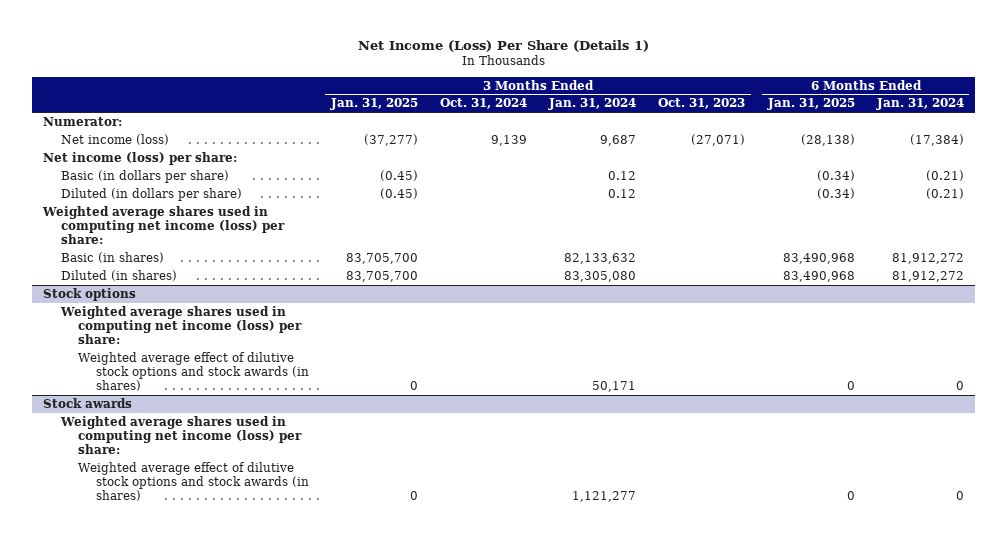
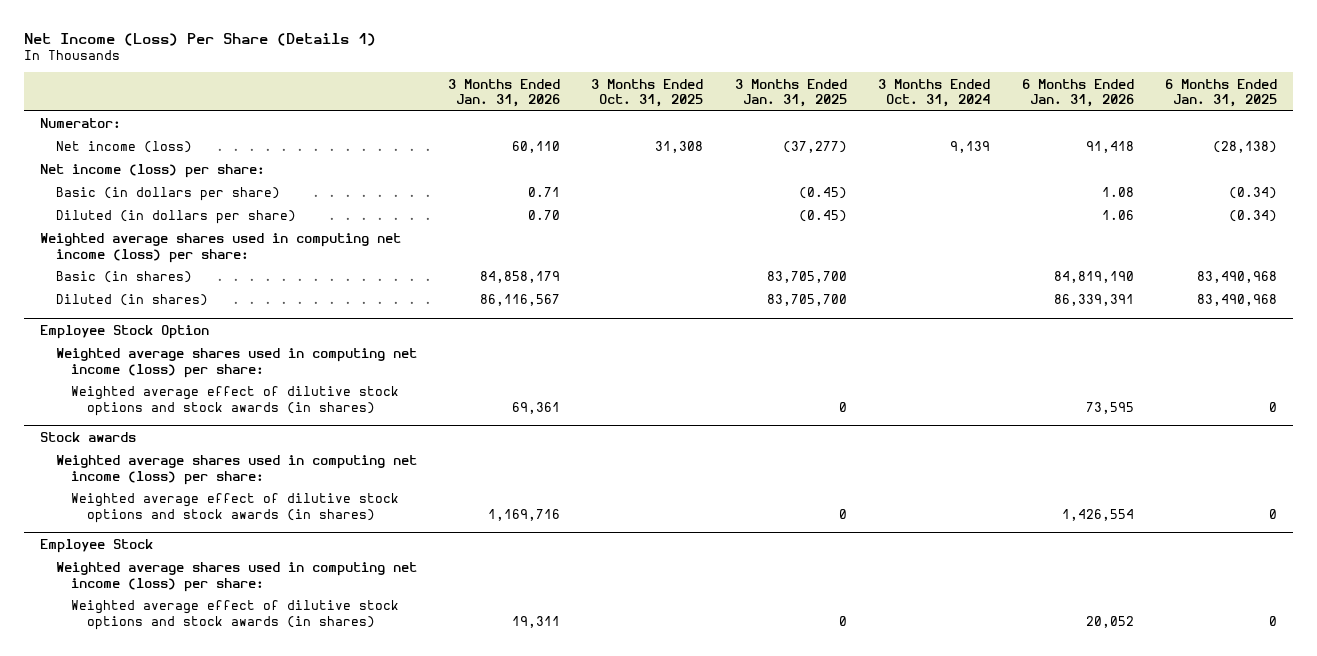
[548,98,637,111] Jan. 31, 2024 -> none
[658,98,746,110] Oct. 31, 2023 -> none
[875,98,964,111] Jan. 31, 2024 -> none
none -> [448,78,561,108] 3 Months Ended Jan. 31, 2026
none -> [591,78,704,108] 3 Months Ended Oct. 31, 2025
none -> [1021,78,1134,108] 6 Months Ended Jan. 31, 2026
[43,288,137,302] Stock options -> [40,324,210,339] Employee Stock Option
none -> [40,538,154,553] Employee Stock
none -> [55,562,417,592] Weighted average shares used in computing net income (loss) per share:
none -> [71,600,400,630] Weighted average effect of dilutive stock options and stock awards (in shares)

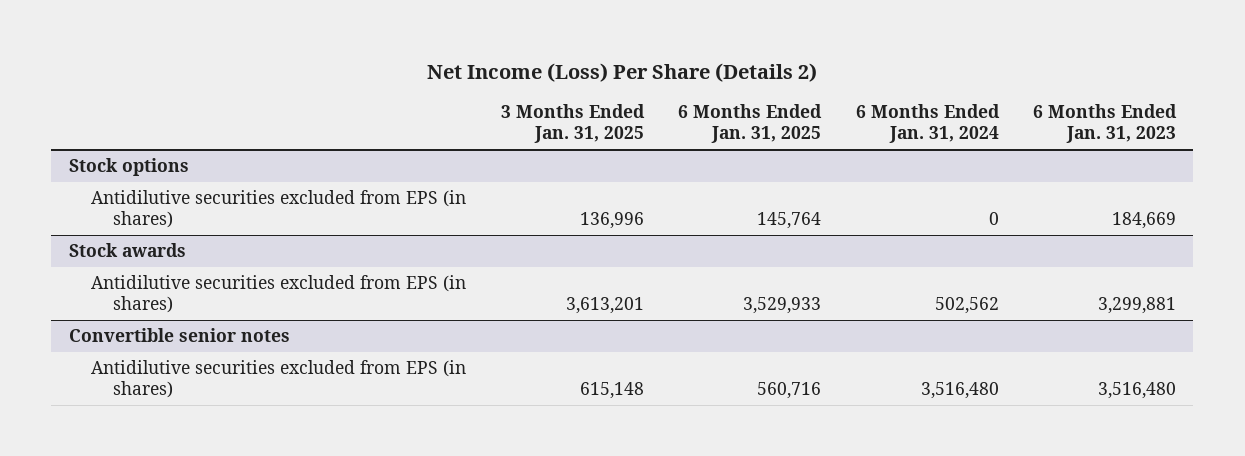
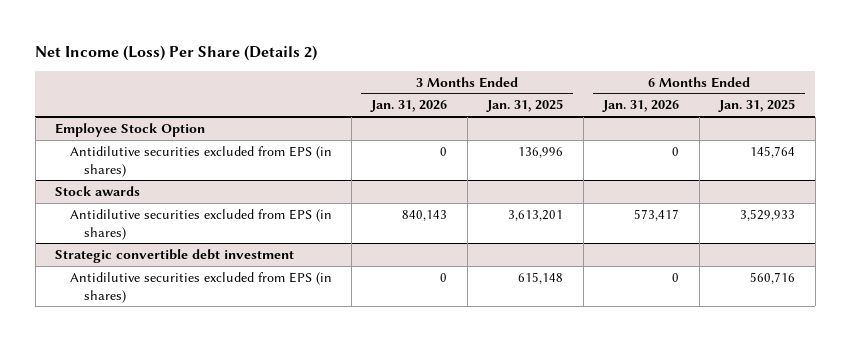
[855,104,1000,144] 6 Months Ended Jan. 31, 2024 -> none
[1033,104,1178,144] 6 Months Ended Jan. 31, 2023 -> none
none -> [370,100,448,113] Jan. 31, 2026
none -> [602,100,680,113] Jan. 31, 2026
[68,158,189,177] Stock options -> [55,122,206,137] Employee Stock Option
[68,328,290,343] Convertible senior notes -> [55,248,295,263] Strategic convertible debt investment

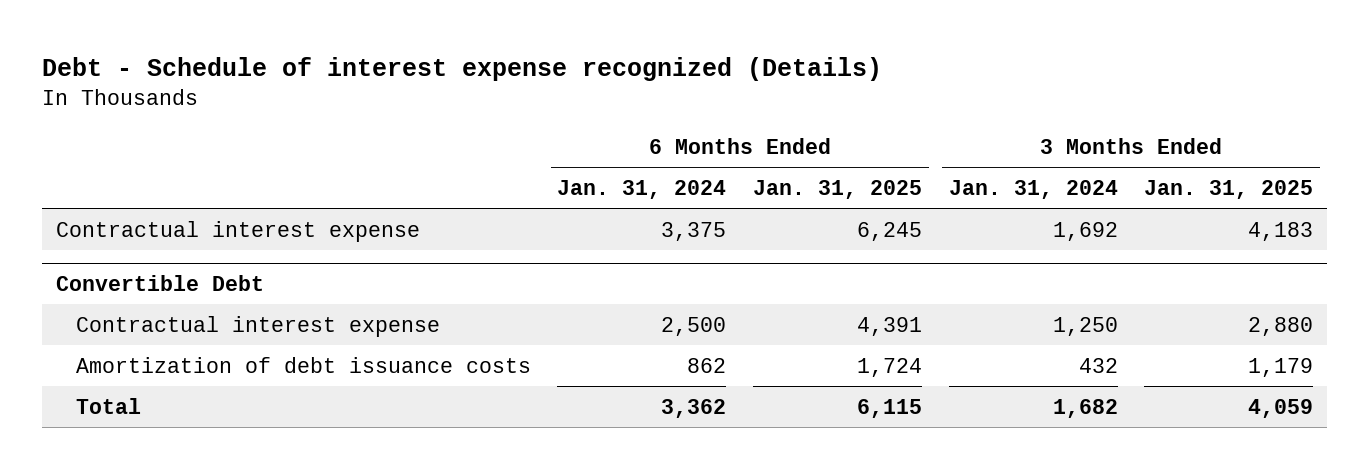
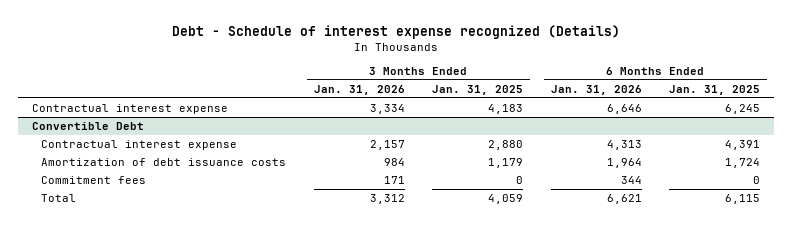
[557,179,727,199] Jan. 31, 2024 -> none
[948,179,1118,199] Jan. 31, 2024 -> none
none -> [313,84,405,95] Jan. 31, 2026
none -> [550,84,642,95] Jan. 31, 2026
none -> [40,176,146,185] Commitment fees

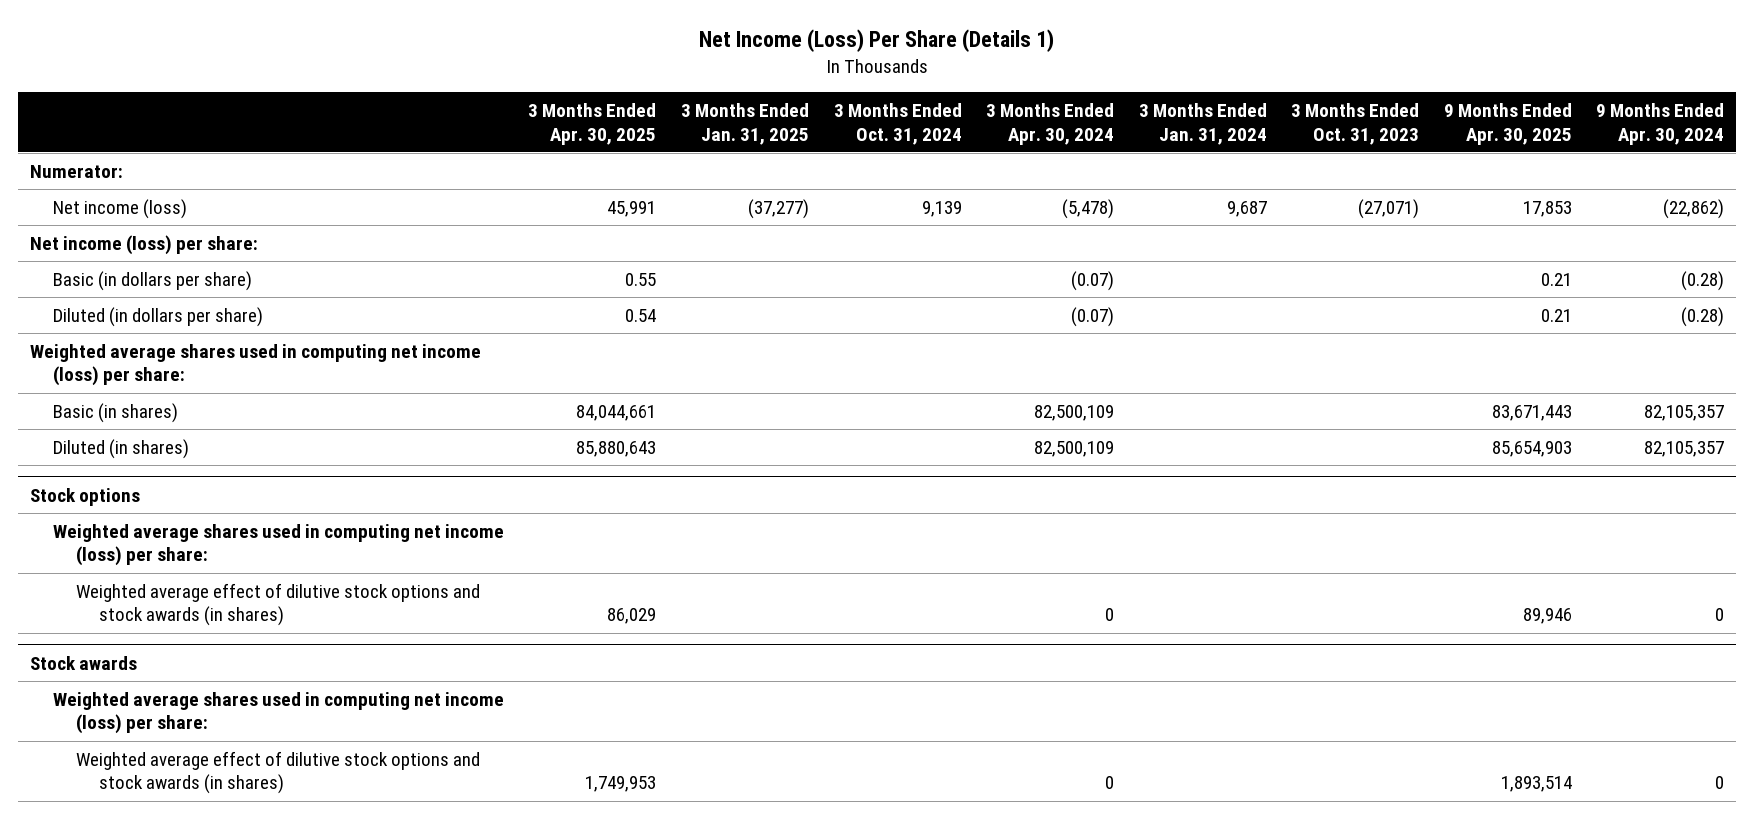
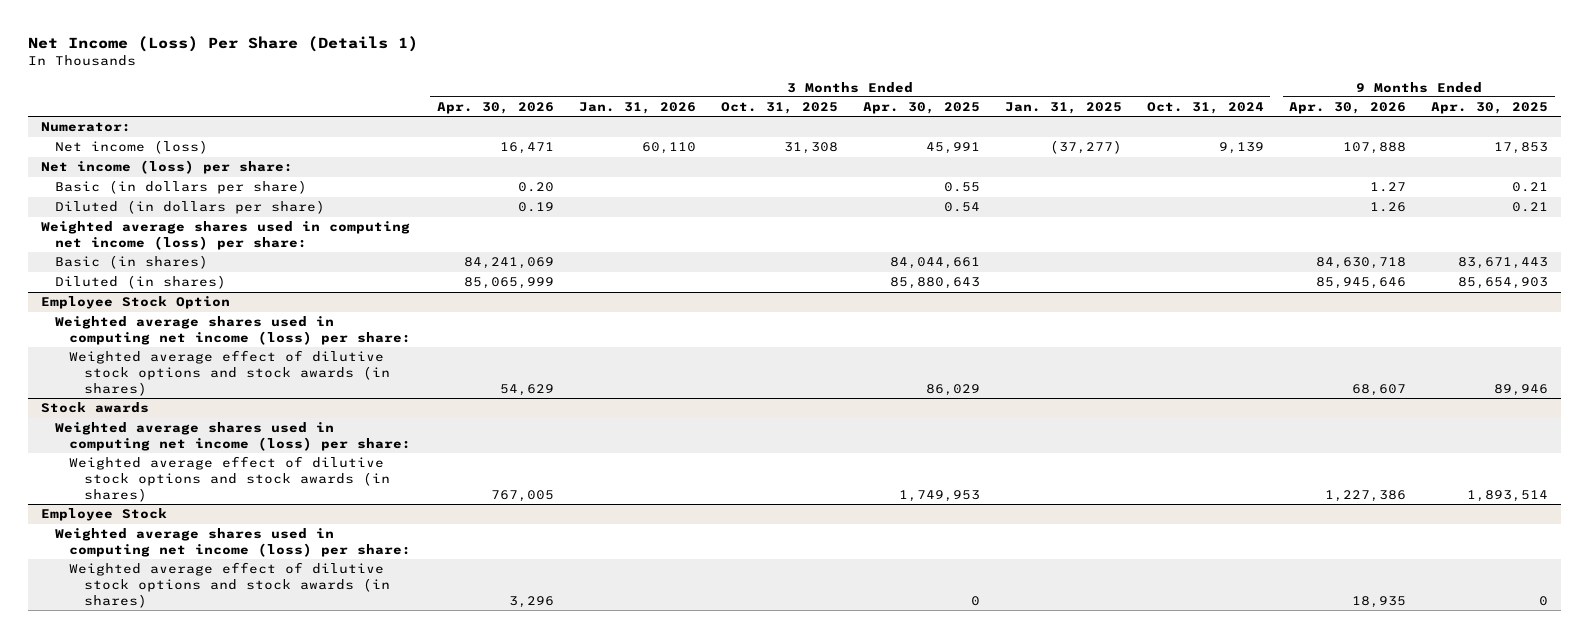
[986,102,1115,145] 3 Months Ended Apr. 30, 2024 -> none
[1138,102,1267,145] 3 Months Ended Jan. 31, 2024 -> none
[1291,102,1420,145] 3 Months Ended Oct. 31, 2023 -> none
[1596,102,1725,145] 9 Months Ended Apr. 30, 2024 -> none
none -> [436,102,554,115] Apr. 30, 2026
none -> [578,102,696,115] Jan. 31, 2026
none -> [720,102,838,115] Oct. 31, 2025
none -> [1289,102,1407,115] Apr. 30, 2026
[29,487,140,506] Stock options -> [40,296,230,310] Employee Stock Option
none -> [40,508,167,522] Employee Stock
none -> [55,528,412,558] Weighted average shares used in computing net income (loss) per share:
none -> [69,562,390,608] Weighted average effect of dilutive stock options and stock awards (in shares)

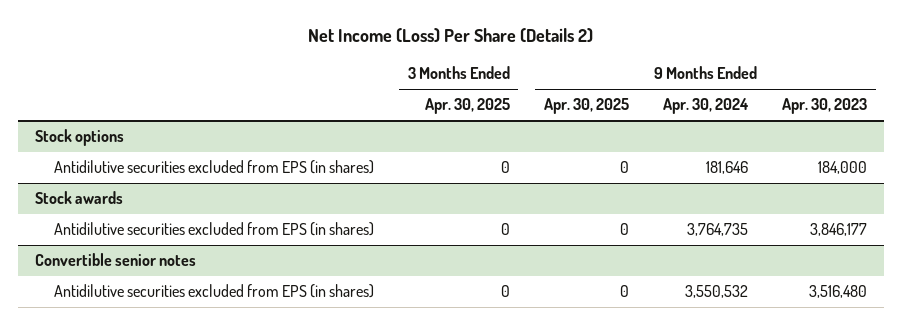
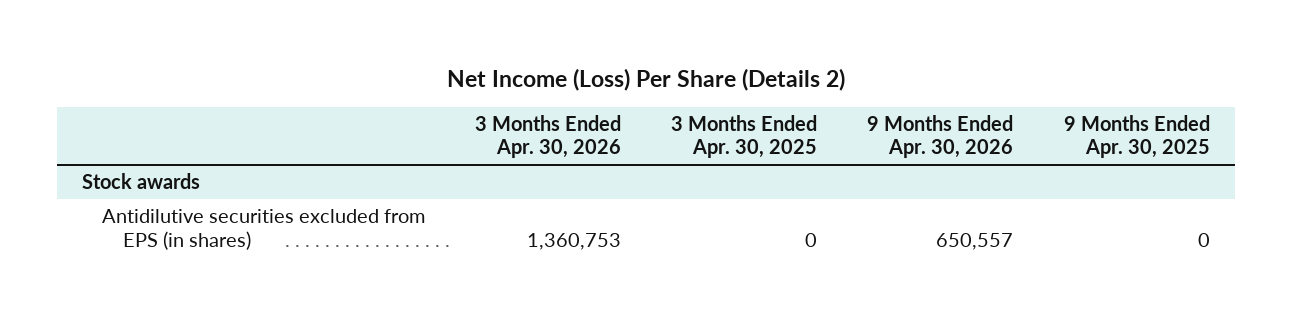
[663,98,750,115] Apr. 30, 2024 -> none
[782,98,868,115] Apr. 30, 2023 -> none
none -> [475,114,622,159] 3 Months Ended Apr. 30, 2026
none -> [867,114,1014,159] 9 Months Ended Apr. 30, 2026
[35,129,125,147] Stock options -> none
[53,160,374,175] Antidilutive securities excluded from EPS (in shares) -> none
[35,253,197,267] Convertible senior notes -> none
[53,284,374,299] Antidilutive securities excluded from EPS (in shares) -> none

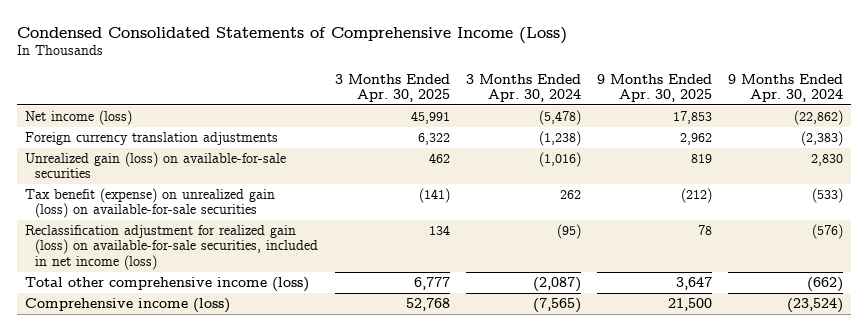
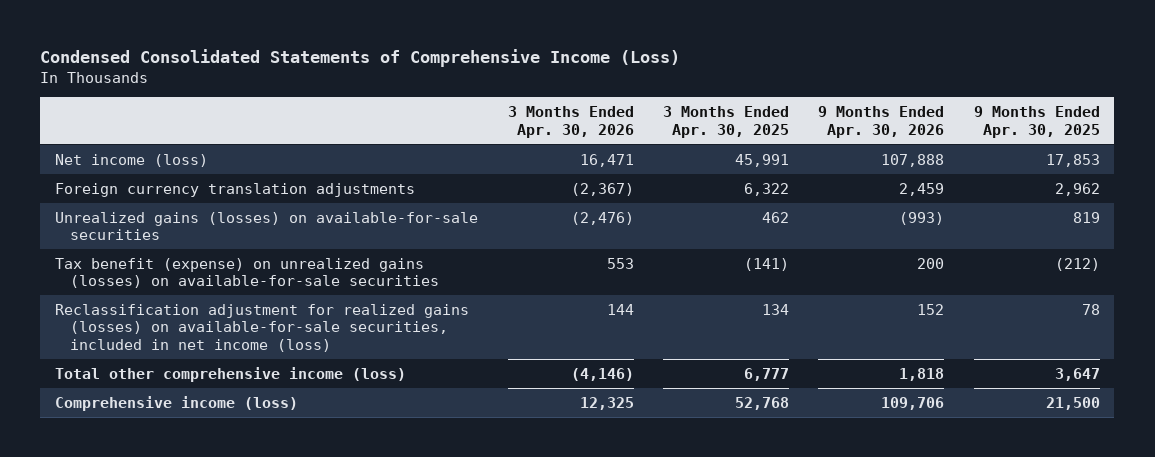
[465,73,581,103] 3 Months Ended Apr. 30, 2024 -> none
[727,73,843,103] 9 Months Ended Apr. 30, 2024 -> none
none -> [507,106,634,138] 3 Months Ended Apr. 30, 2026
none -> [818,106,945,138] 9 Months Ended Apr. 30, 2026
[24,151,286,179] Unrealized gain (loss) on available-for-sale securities -> [55,211,479,241] Unrealized gains (losses) on available-for-sale securities
[24,187,275,219] Tax benefit (expense) on unrealized gain (loss) on available-for-sale securities -> [55,257,439,289] Tax benefit (expense) on unrealized gains (losses) on available-for-sale securities
[24,224,319,270] Reclassification adjustment for realized gain (loss) on available-for-sale securities, included in net income (loss) -> [55,303,470,352] Reclassification adjustment for realized gains (losses) on available-for-sale securities, included in net income (loss)

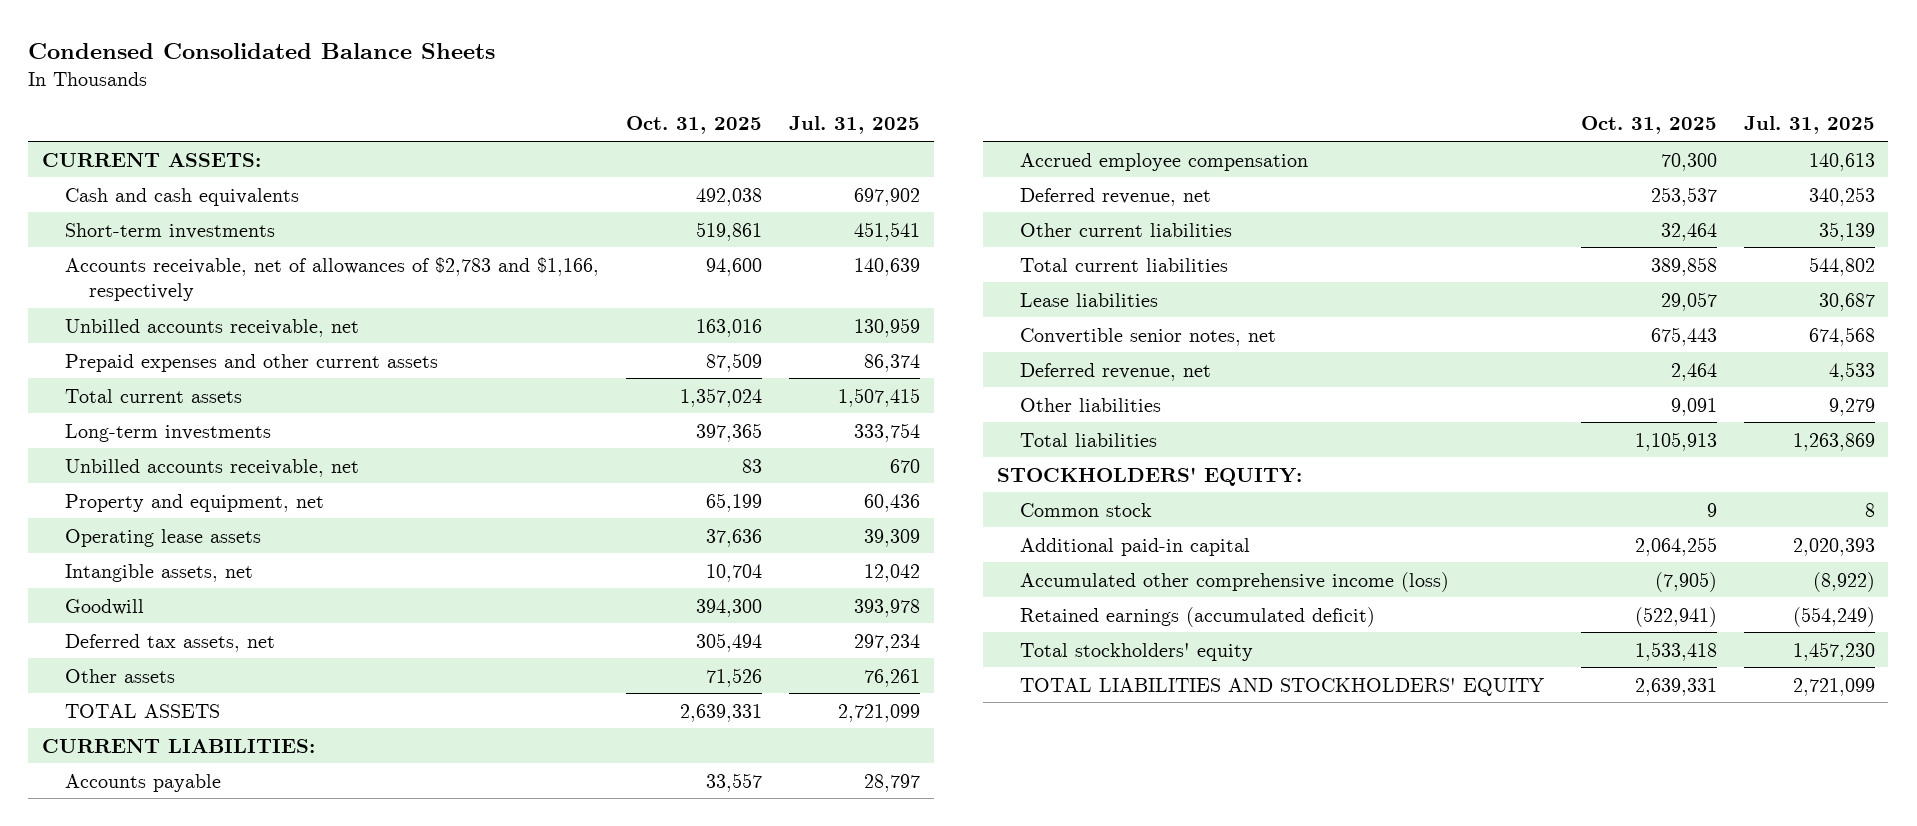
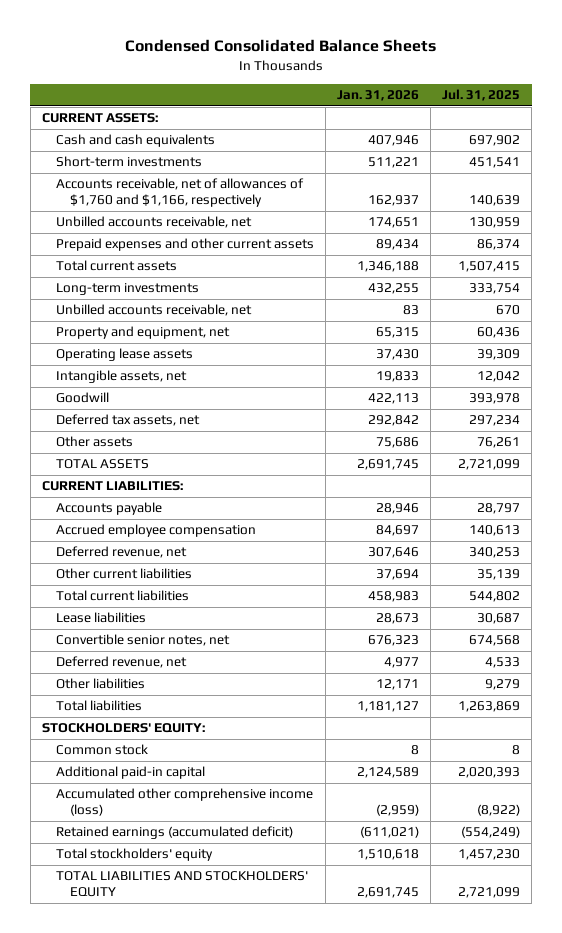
[626,116,763,135] Oct. 31, 2025 -> none
none -> [337,90,420,102] Jan. 31, 2026
[65,256,600,302] Accounts receivable, net of allowances of $2,783 and $1,166, respectively -> [55,178,304,208] Accounts receivable, net of allowances of $1,760 and $1,166, respectively

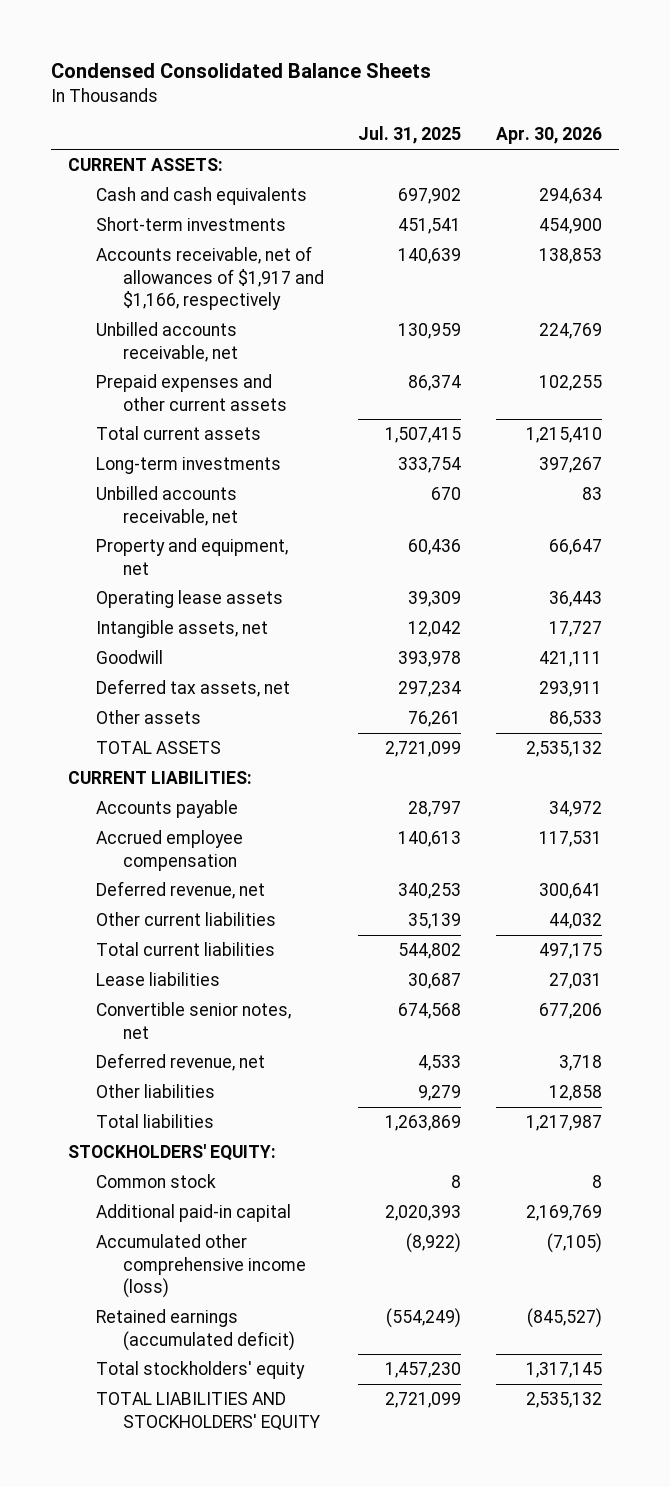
[337,90,420,102] Jan. 31, 2026 -> none
none -> [495,127,602,145] Apr. 30, 2026
[55,178,304,208] Accounts receivable, net of allowances of $1,760 and $1,166, respectively -> [95,246,325,310] Accounts receivable, net of allowances of $1,917 and $1,166, respectively

